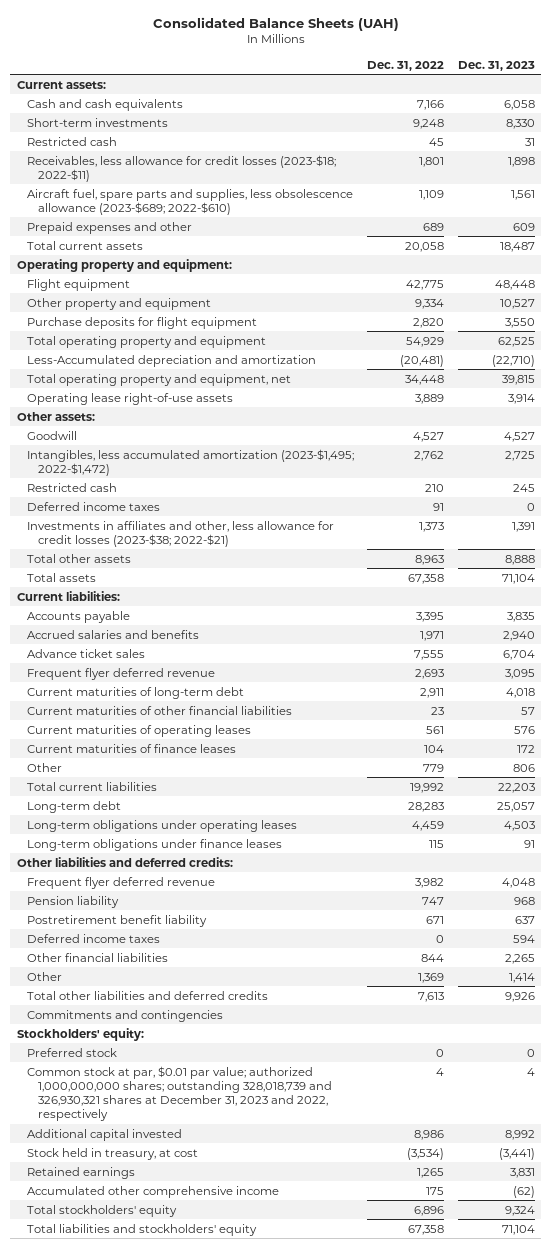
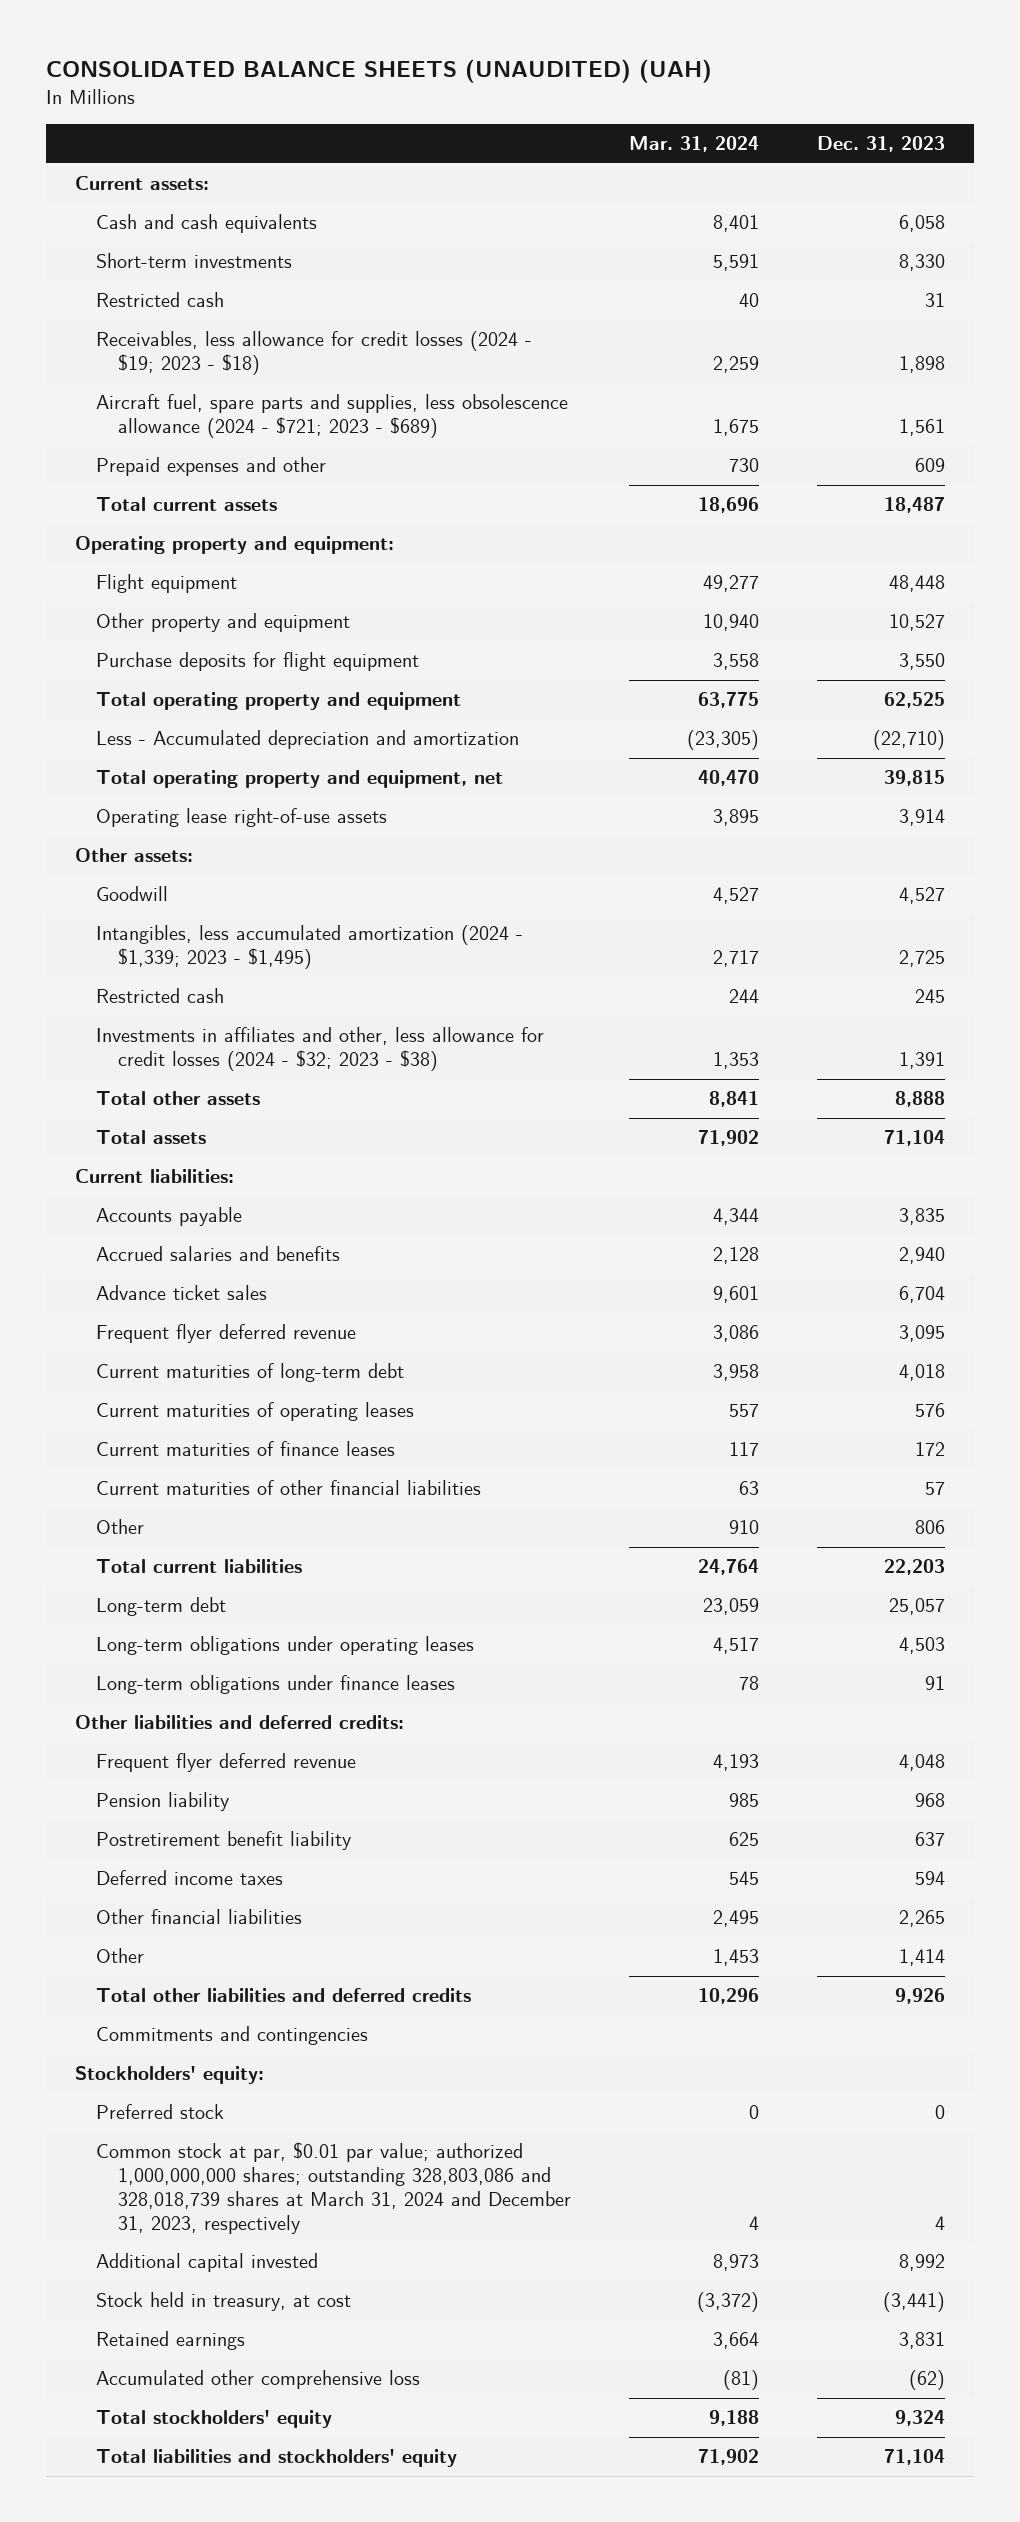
[152,16,399,31] Consolidated Balance Sheets (UAH) -> [46,59,713,84] CONSOLIDATED BALANCE SHEETS (UNAUDITED) (UAH)
[367,60,445,71] Dec. 31, 2022 -> none
none -> [628,136,759,153] Mar. 31, 2024
[27,154,337,182] Receivables, less allowance for credit losses (2023-$18; 2022-$11) -> [96,331,533,376] Receivables, less allowance for credit losses (2024 - $19; 2023 - $18)
[27,188,354,215] Aircraft fuel, spare parts and supplies, less obsolescence allowance (2023-$689; 2022-$610) -> [96,394,569,439] Aircraft fuel, spare parts and supplies, less obsolescence allowance (2024 - $721; 2023 - $689)
[27,354,317,367] Less-Accumulated depreciation and amortization -> [96,730,520,750] Less - Accumulated depreciation and amortization
[27,448,355,476] Intangibles, less accumulated amortization (2023-$1,495; 2022-$1,472) -> [96,925,524,970] Intangibles, less accumulated amortization (2024 - $1,339; 2023 - $1,495)
[27,501,161,511] Deferred income taxes -> none
[27,520,335,547] Investments in affiliates and other, less allowance for credit losses (2023-$38; 2022-$21) -> [96,1027,545,1072] Investments in affiliates and other, less allowance for credit losses (2024 - $32; 2023 - $38)
[27,705,293,715] Current maturities of other financial liabilities -> [96,1480,482,1496] Current maturities of other financial liabilities
[27,1065,332,1121] Common stock at par, $0.01 par value; authorized 1,000,000,000 shares; outstanding 328,018,739 and 326,930,321 shares at December 31, 2023 and 2022, respectively -> [96,2142,571,2234] Common stock at par, $0.01 par value; authorized 1,000,000,000 shares; outstanding 328,803,086 and 328,018,739 shares at March 31, 2024 and December 31, 2023, respectively
[27,1185,280,1198] Accumulated other comprehensive income -> [96,2370,421,2390] Accumulated other comprehensive loss

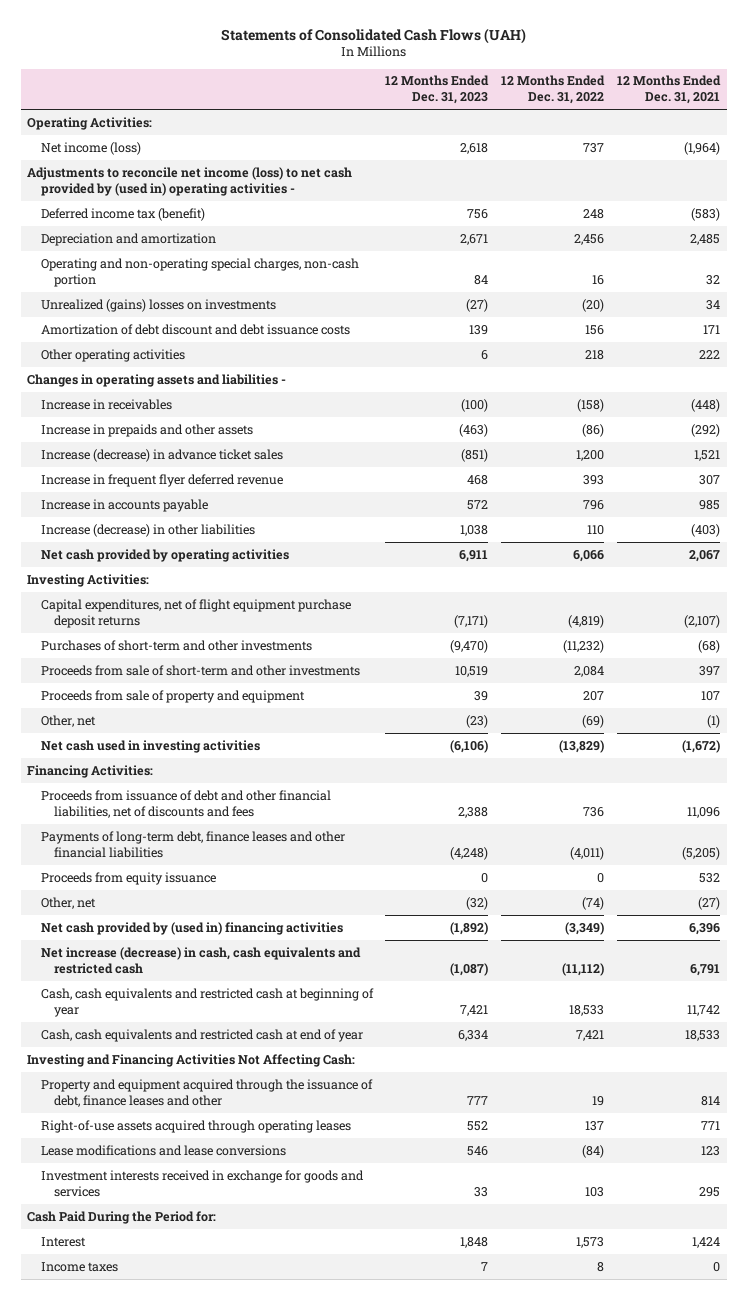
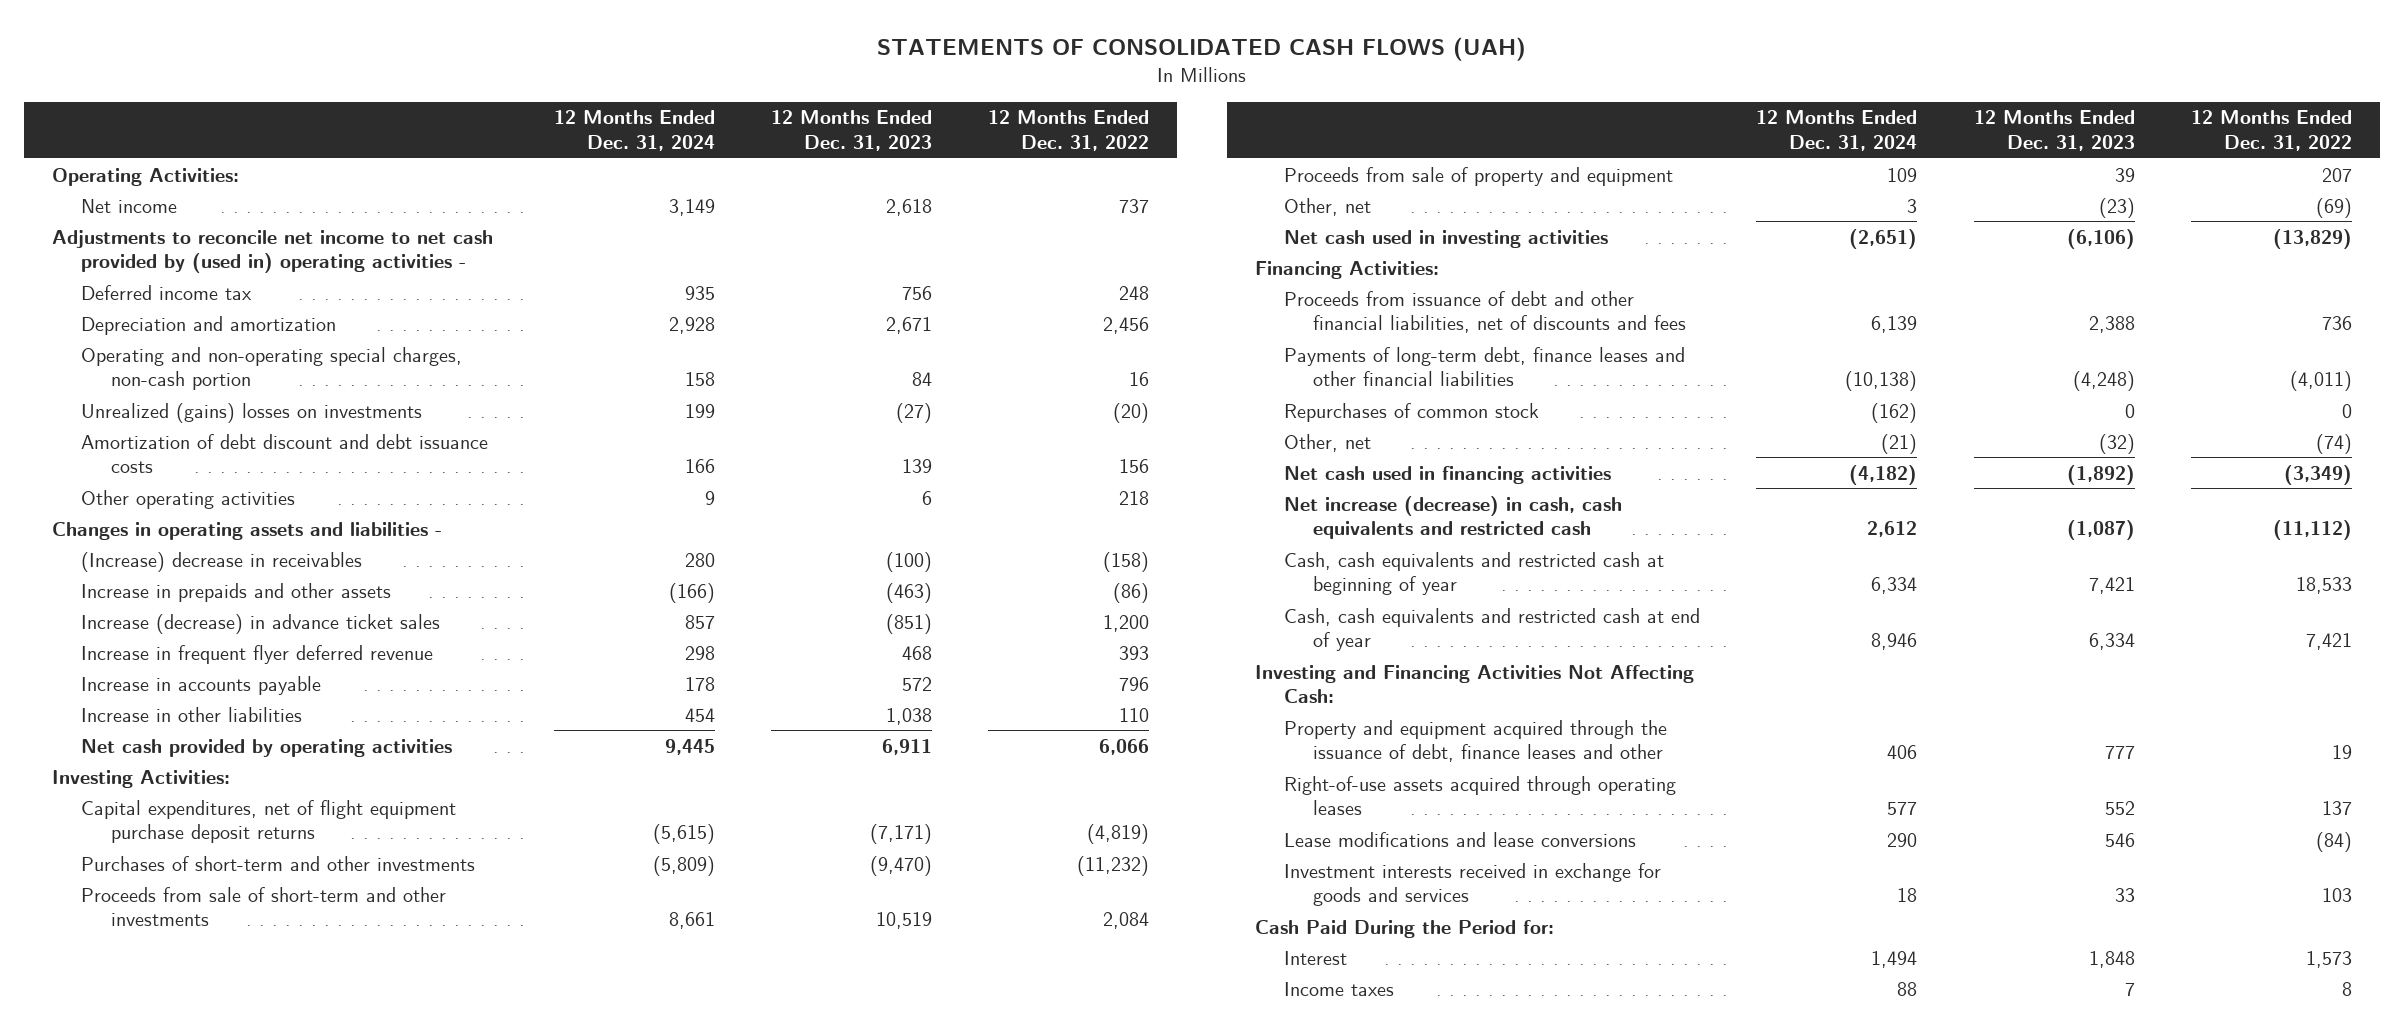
[220,27,526,44] Statements of Consolidated Cash Flows (UAH) -> [877,36,1527,61] STATEMENTS OF CONSOLIDATED CASH FLOWS (UAH)
[617,75,722,105] 12 Months Ended Dec. 31, 2021 -> none
none -> [553,110,715,151] 12 Months Ended Dec. 31, 2024
[40,141,141,155] Net income (loss) -> [81,198,178,213] Net income
[26,166,352,196] Adjustments to reconcile net income (loss) to net cash provided by (used in) operating activities - -> [52,229,494,274] Adjustments to reconcile net income to net cash provided by (used in) operating activities -
[40,207,205,221] Deferred income tax (benefit) -> [81,284,253,300] Deferred income tax
[40,398,172,410] Increase in receivables -> [81,551,363,572] (Increase) decrease in receivables
[40,523,255,537] Increase (decrease) in other liabilities -> [81,706,303,722] Increase in other liabilities
[40,871,216,885] Proceeds from equity issuance -> none
none -> [1284,402,1540,422] Repurchases of common stock
[40,921,343,935] Net cash provided by (used in) financing activities -> [1284,465,1612,484] Net cash used in financing activities

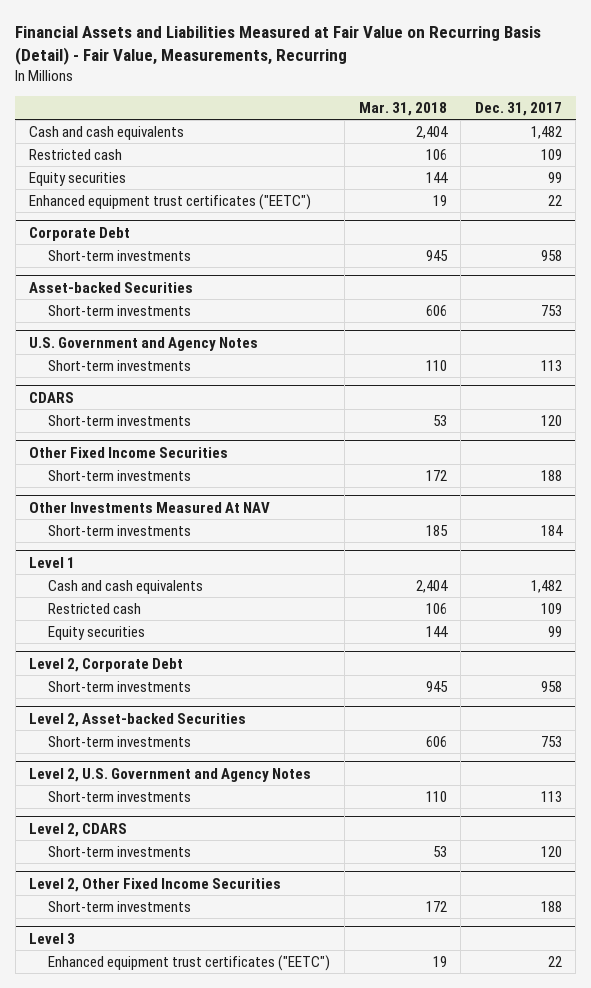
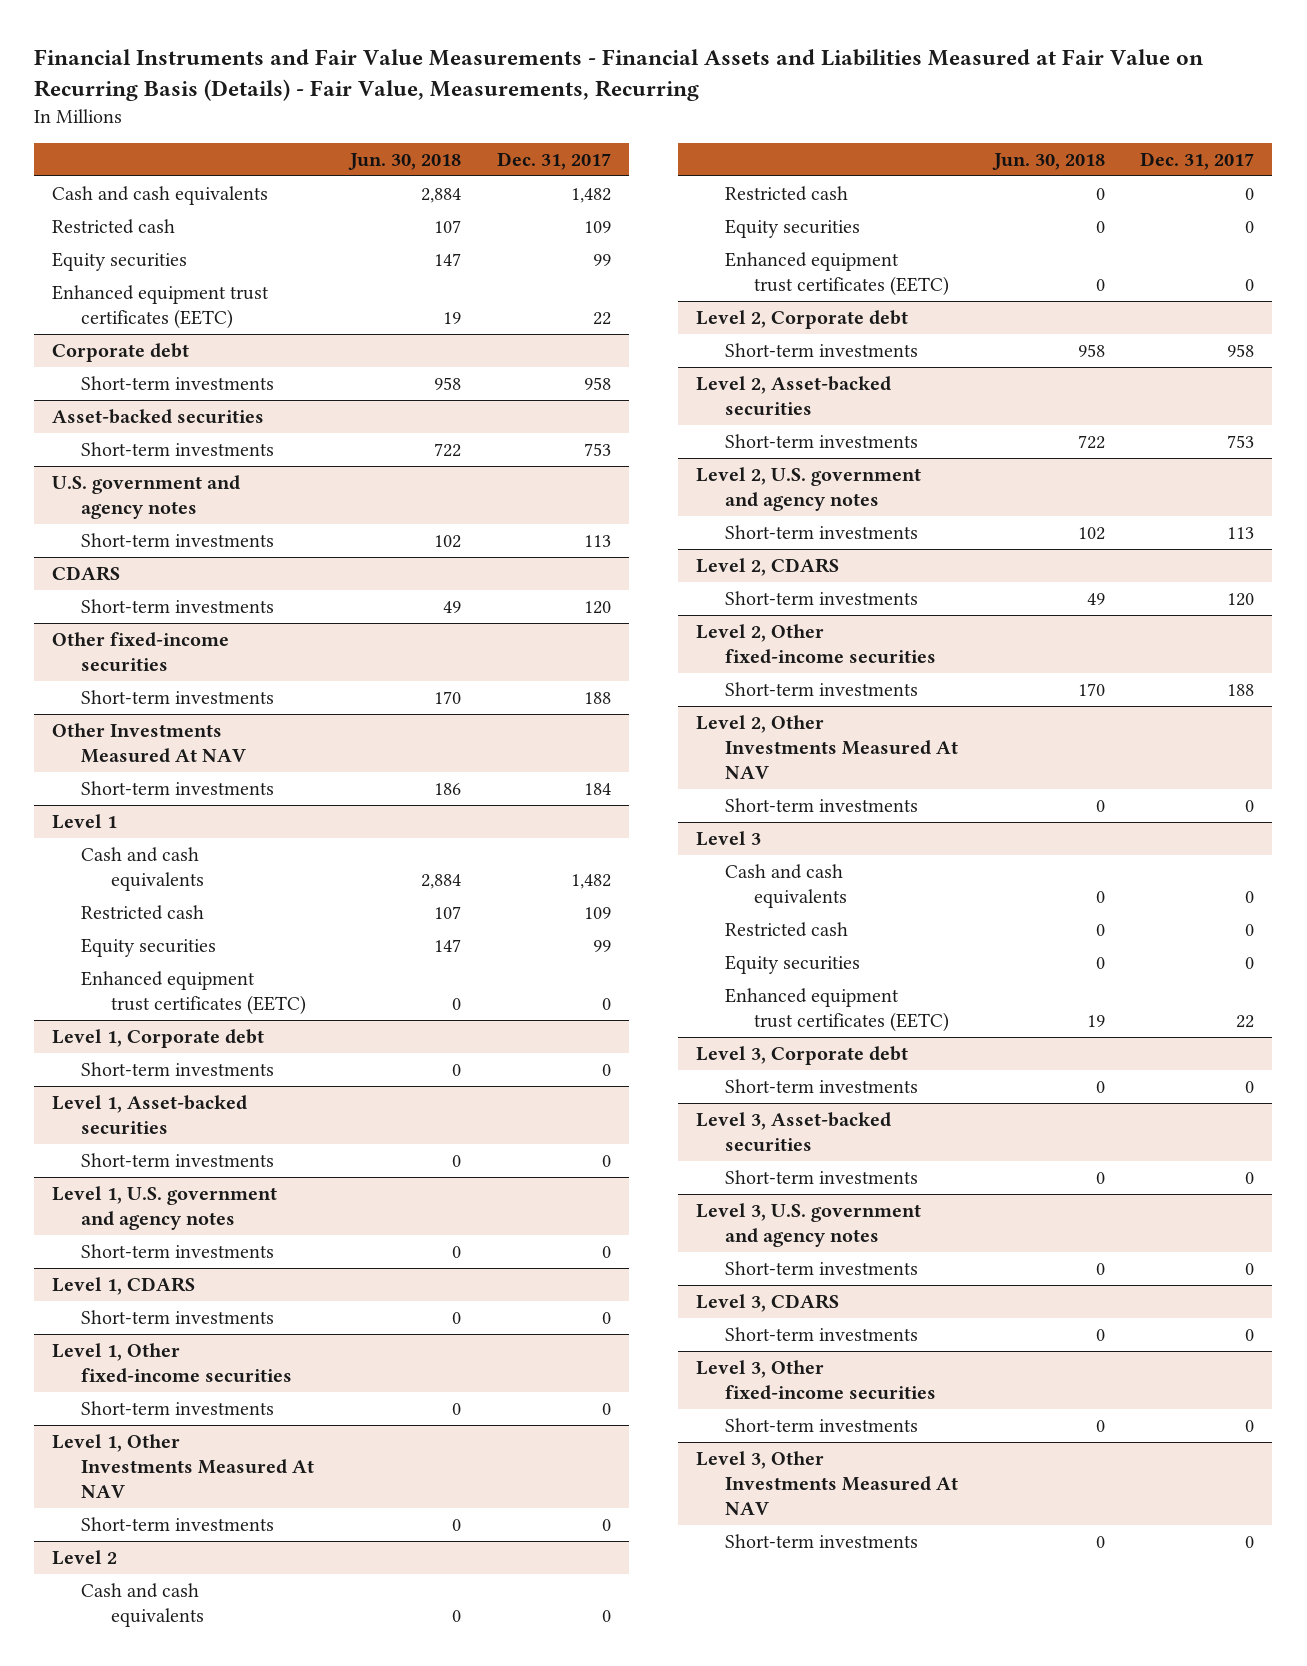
[15,26,542,66] Financial Assets and Liabilities Measured at Fair Value on Recurring Basis (Detail) - Fair Value, Measurements, Recurring -> [34,49,1204,101] Financial Instruments and Fair Value Measurements - Financial Assets and Liabilities Measured at Fair Value on Recurring Basis (Details) - Fair Value, Measurements, Recurring
[358,102,447,117] Mar. 31, 2018 -> none
none -> [348,152,462,170] Jun. 30, 2018
[29,193,312,210] Enhanced equipment trust certificates ("EETC") -> [52,285,270,329] Enhanced equipment trust certificates (EETC)
[29,226,131,241] Corporate Debt -> [52,343,190,363] Corporate debt
[29,281,194,293] Asset-backed Securities -> [52,409,265,425] Asset-backed securities
[29,336,259,351] U.S. Government and Agency Notes -> [52,475,241,519] U.S. government and agency notes
[29,446,229,458] Other Fixed Income Securities -> [52,632,230,672] Other fixed-income securities
none -> [81,971,306,1015] Enhanced equipment trust certificates (EETC)
none -> [52,1029,265,1049] Level 1, Corporate debt
none -> [81,1062,275,1077] Short-term investments
none -> [52,1095,248,1135] Level 1, Asset-backed securities
none -> [81,1153,275,1168] Short-term investments
none -> [52,1186,278,1230] Level 1, U.S. government and agency notes
none -> [81,1244,275,1259] Short-term investments
none -> [52,1277,196,1296] Level 1, CDARS
none -> [81,1310,275,1325] Short-term investments
none -> [52,1343,293,1383] Level 1, Other fixed-income securities
none -> [81,1401,275,1416] Short-term investments
none -> [52,1434,315,1498] Level 1, Other Investments Measured At NAV
none -> [81,1517,275,1532] Short-term investments
none -> [52,1550,118,1566] Level 2
none -> [81,1583,204,1627] Cash and cash equivalents
none -> [725,186,849,202] Restricted cash
none -> [725,219,861,239] Equity securities
none -> [725,252,950,296] Enhanced equipment trust certificates (EETC)
[29,657,184,672] Level 2, Corporate Debt -> [695,310,908,330] Level 2, Corporate debt
[29,712,247,727] Level 2, Asset-backed Securities -> [695,376,891,416] Level 2, Asset-backed securities
[29,767,312,782] Level 2, U.S. Government and Agency Notes -> [695,467,921,511] Level 2, U.S. government and agency notes
[29,877,282,892] Level 2, Other Fixed Income Securities -> [695,624,937,664] Level 2, Other fixed-income securities
none -> [695,715,959,779] Level 2, Other Investments Measured At NAV
none -> [725,798,919,813] Short-term investments
none -> [725,864,848,908] Cash and cash equivalents
none -> [725,922,849,938] Restricted cash
none -> [725,955,861,975] Equity securities
[48,954,331,971] Enhanced equipment trust certificates ("EETC") -> [725,988,950,1032] Enhanced equipment trust certificates (EETC)
none -> [695,1046,908,1066] Level 3, Corporate debt
none -> [725,1079,919,1094] Short-term investments
none -> [695,1112,891,1152] Level 3, Asset-backed securities
none -> [725,1170,919,1185] Short-term investments
none -> [695,1203,921,1247] Level 3, U.S. government and agency notes
none -> [725,1261,919,1276] Short-term investments
none -> [695,1294,839,1313] Level 3, CDARS
none -> [725,1327,919,1342] Short-term investments
none -> [695,1360,937,1400] Level 3, Other fixed-income securities
none -> [725,1418,919,1433] Short-term investments
none -> [695,1451,959,1515] Level 3, Other Investments Measured At NAV
none -> [725,1534,919,1549] Short-term investments

